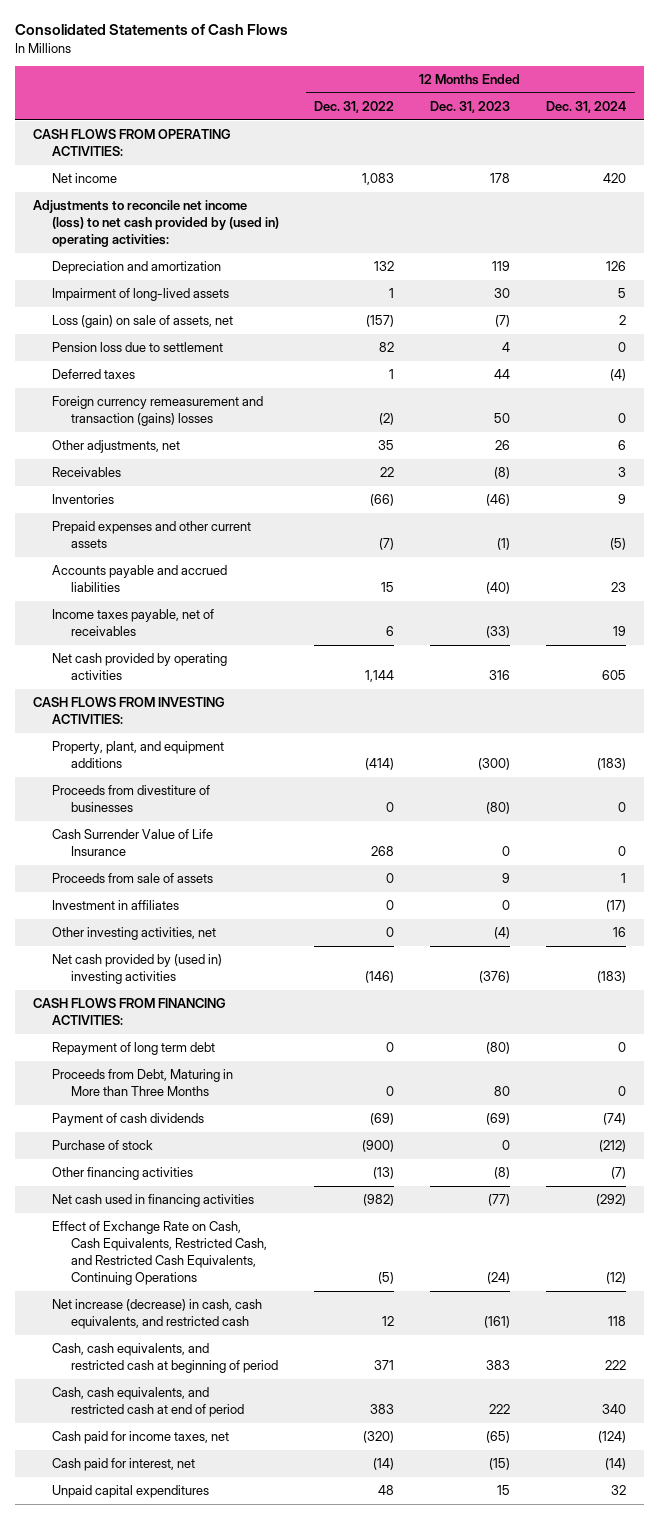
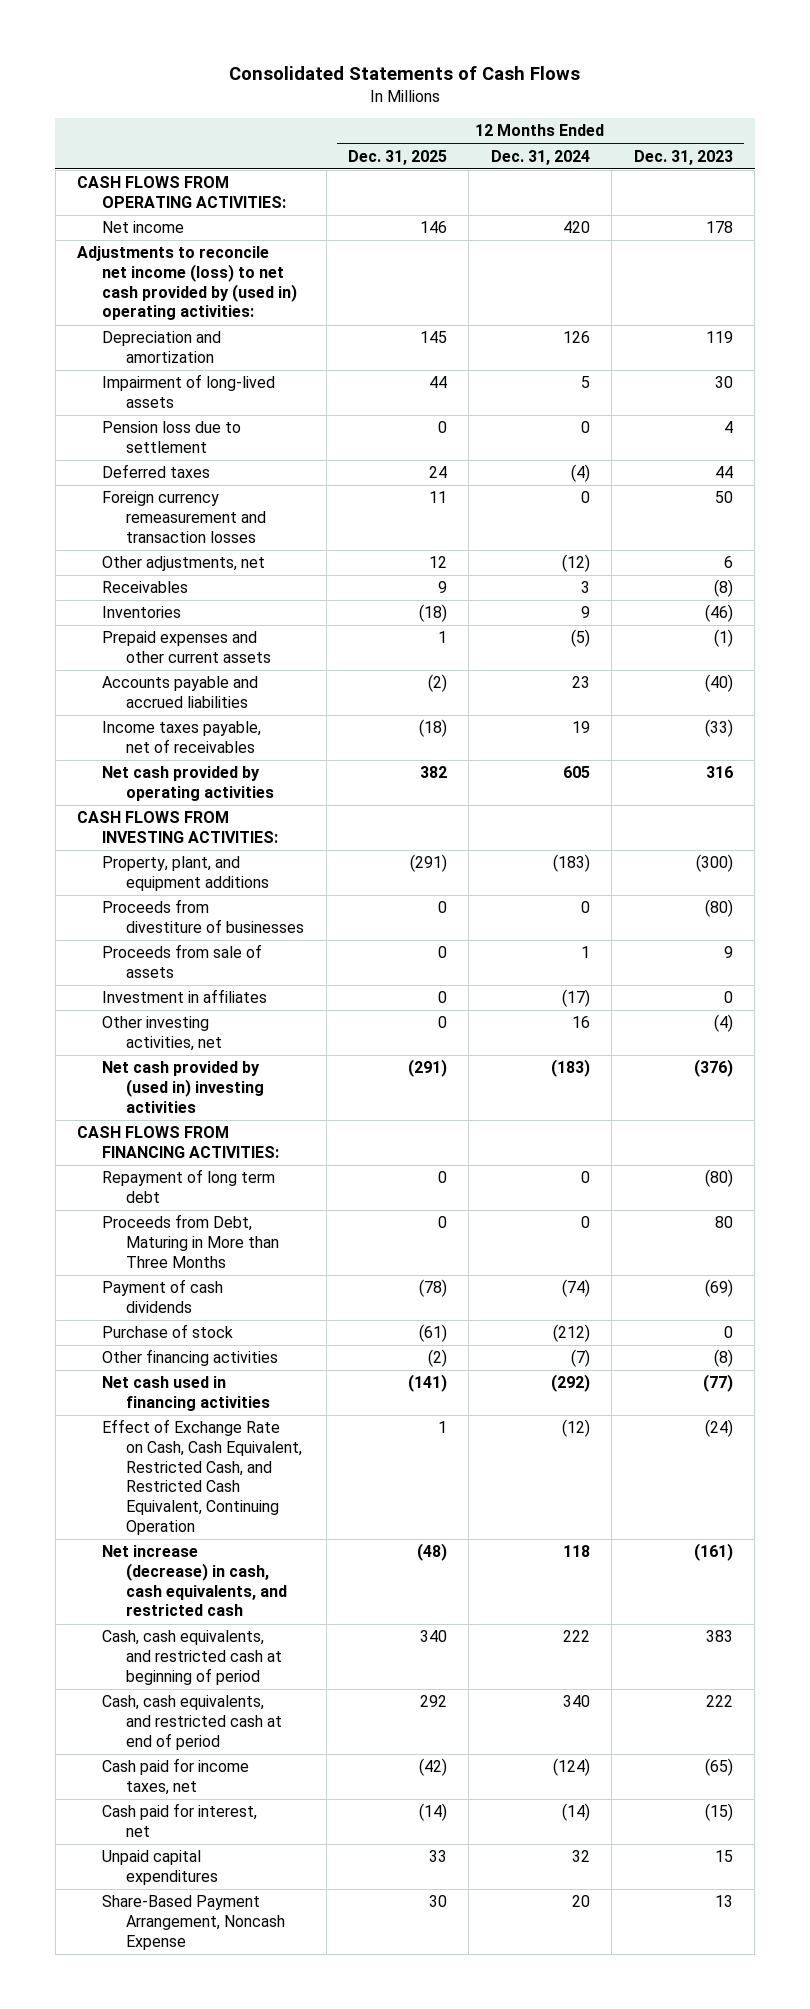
[314,100,395,113] Dec. 31, 2022 -> none
none -> [347,149,447,165] Dec. 31, 2025
[51,315,233,329] Loss (gain) on sale of assets, net -> none
[51,396,263,427] Foreign currency remeasurement and transaction (gains) losses -> [101,491,267,543] Foreign currency remeasurement and transaction losses
[495,440,511,451] 26 -> [723,556,733,569] 6
[618,440,627,451] 6 -> [561,554,590,573] (12)
[51,829,213,857] Cash Surrender Value of Life Insurance -> none
[51,1221,267,1285] Effect of Exchange Rate on Cash, Cash Equivalents, Restricted Cash, and Restricted Cash Equivalents, Continuing Operations -> [101,1419,303,1535] Effect of Exchange Rate on Cash, Cash Equivalent, Restricted Cash, and Restricted Cash Equivalent, Continuing Operation
none -> [101,1895,286,1950] Share-Based Payment Arrangement, Noncash Expense

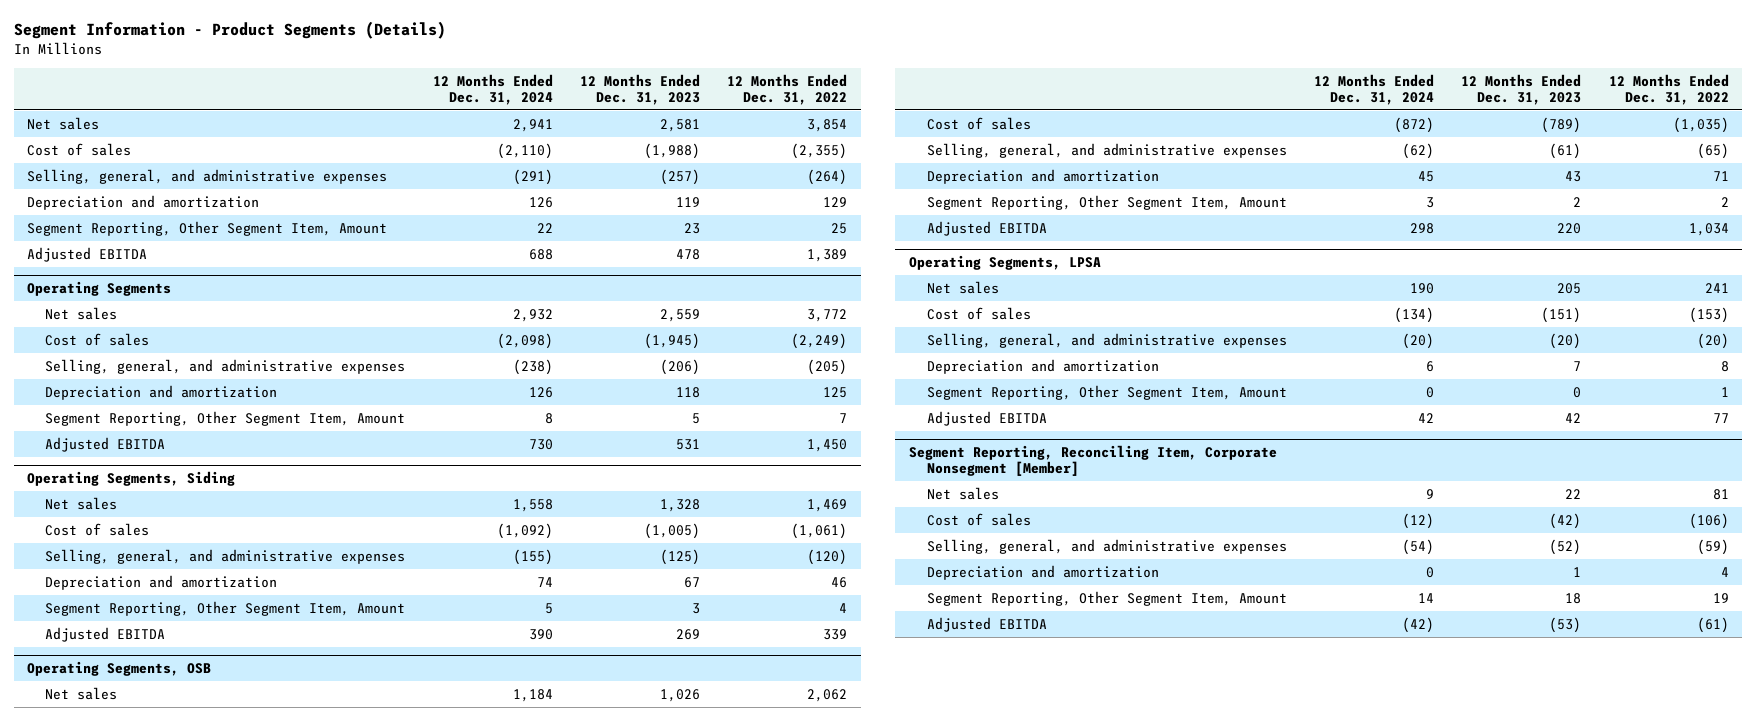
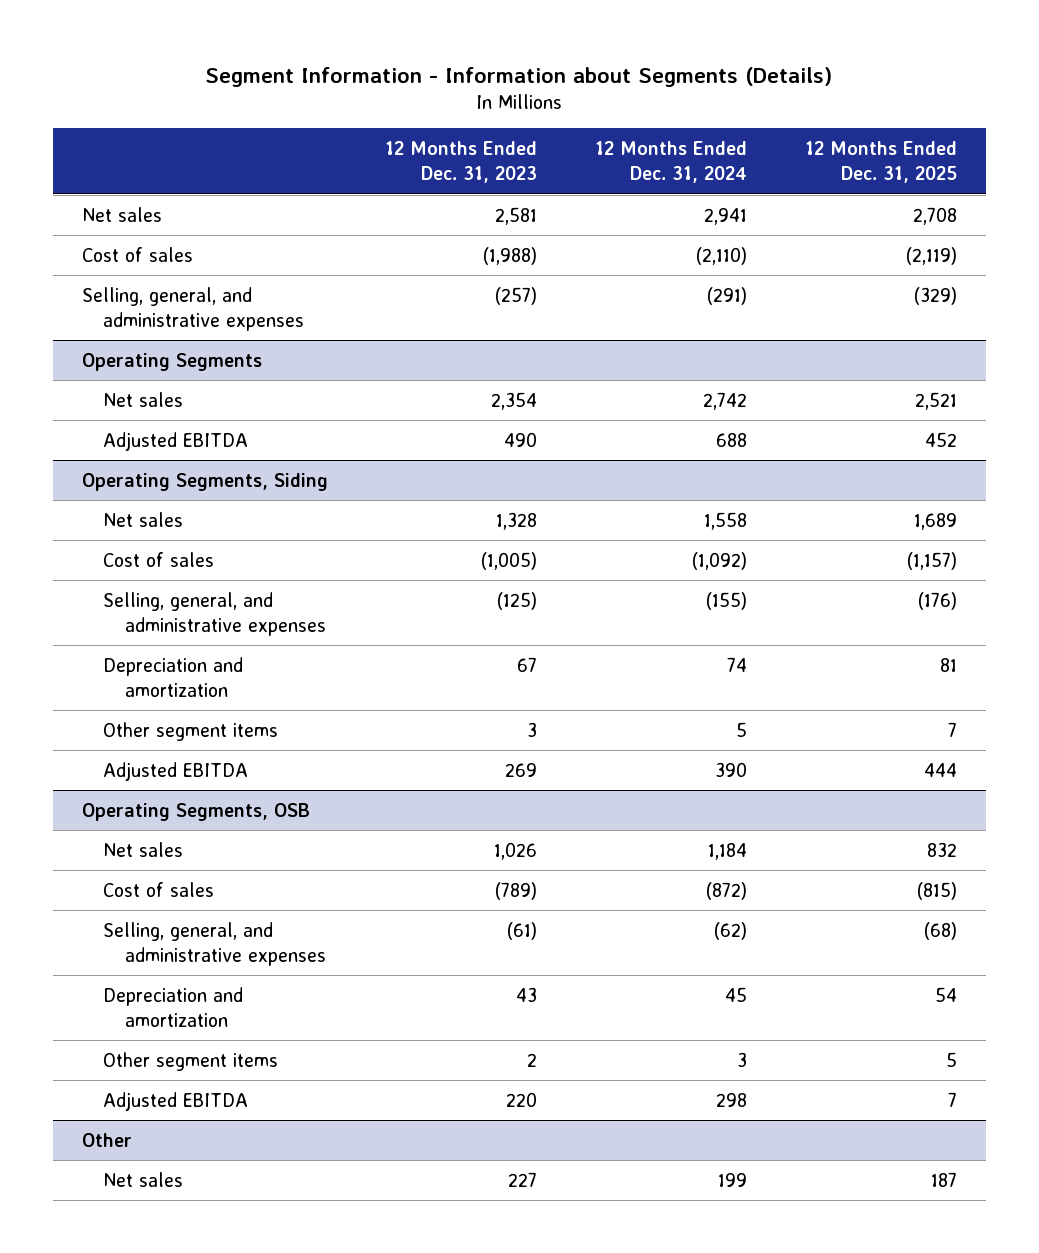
[13,21,446,40] Segment Information - Product Segments (Details) -> [205,66,833,87] Segment Information - Information about Segments (Details)
[726,73,847,105] 12 Months Ended Dec. 31, 2022 -> none
none -> [805,140,958,184] 12 Months Ended Dec. 31, 2025
[27,194,260,210] Depreciation and amortization -> none
[27,220,388,236] Segment Reporting, Other Segment Item, Amount -> none
[27,246,148,262] Adjusted EBITDA -> none
[45,332,150,346] Cost of sales -> none
[45,358,406,374] Selling, general, and administrative expenses -> none
[45,384,278,400] Depreciation and amortization -> none
[45,410,406,426] Segment Reporting, Other Segment Item, Amount -> none
[512,308,553,322] 2,932 -> [703,391,748,410] 2,742
[659,308,700,322] 2,559 -> [491,391,538,410] 2,354
[528,438,553,450] 730 -> [716,432,748,447] 688
[675,438,700,450] 531 -> [504,431,538,447] 490
[45,600,406,616] Segment Reporting, Other Segment Item, Amount -> [103,721,279,741] Other segment items
[927,194,1288,210] Segment Reporting, Other Segment Item, Amount -> [103,1051,279,1071] Other segment items
[908,254,1101,270] Operating Segments, LPSA -> none
[927,306,1032,320] Cost of sales -> none
[927,332,1288,348] Selling, general, and administrative expenses -> none
[927,358,1160,374] Depreciation and amortization -> none
[927,384,1288,400] Segment Reporting, Other Segment Item, Amount -> none
[927,410,1048,426] Adjusted EBITDA -> none
[908,444,1277,476] Segment Reporting, Reconciling Item, Corporate Nonsegment [Member] -> none
[927,486,1000,500] Net sales -> none
[927,512,1032,526] Cost of sales -> none
[927,538,1288,554] Selling, general, and administrative expenses -> none
[927,564,1160,580] Depreciation and amortization -> none
[927,590,1288,606] Segment Reporting, Other Segment Item, Amount -> none
[927,616,1048,632] Adjusted EBITDA -> none
none -> [81,1132,132,1147] Other
[1410,282,1435,294] 190 -> [718,1172,748,1187] 199
[1557,282,1582,294] 205 -> [508,1171,538,1187] 227

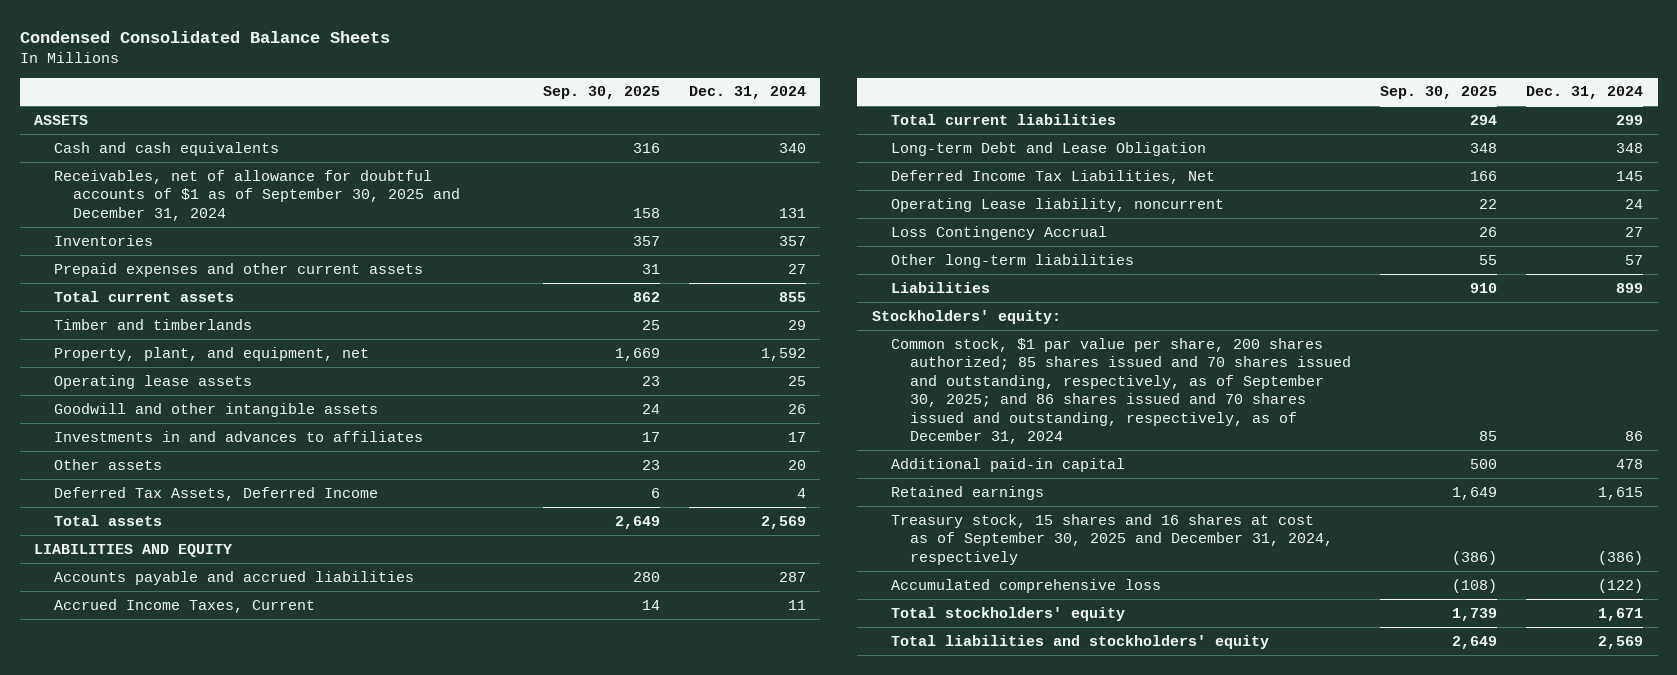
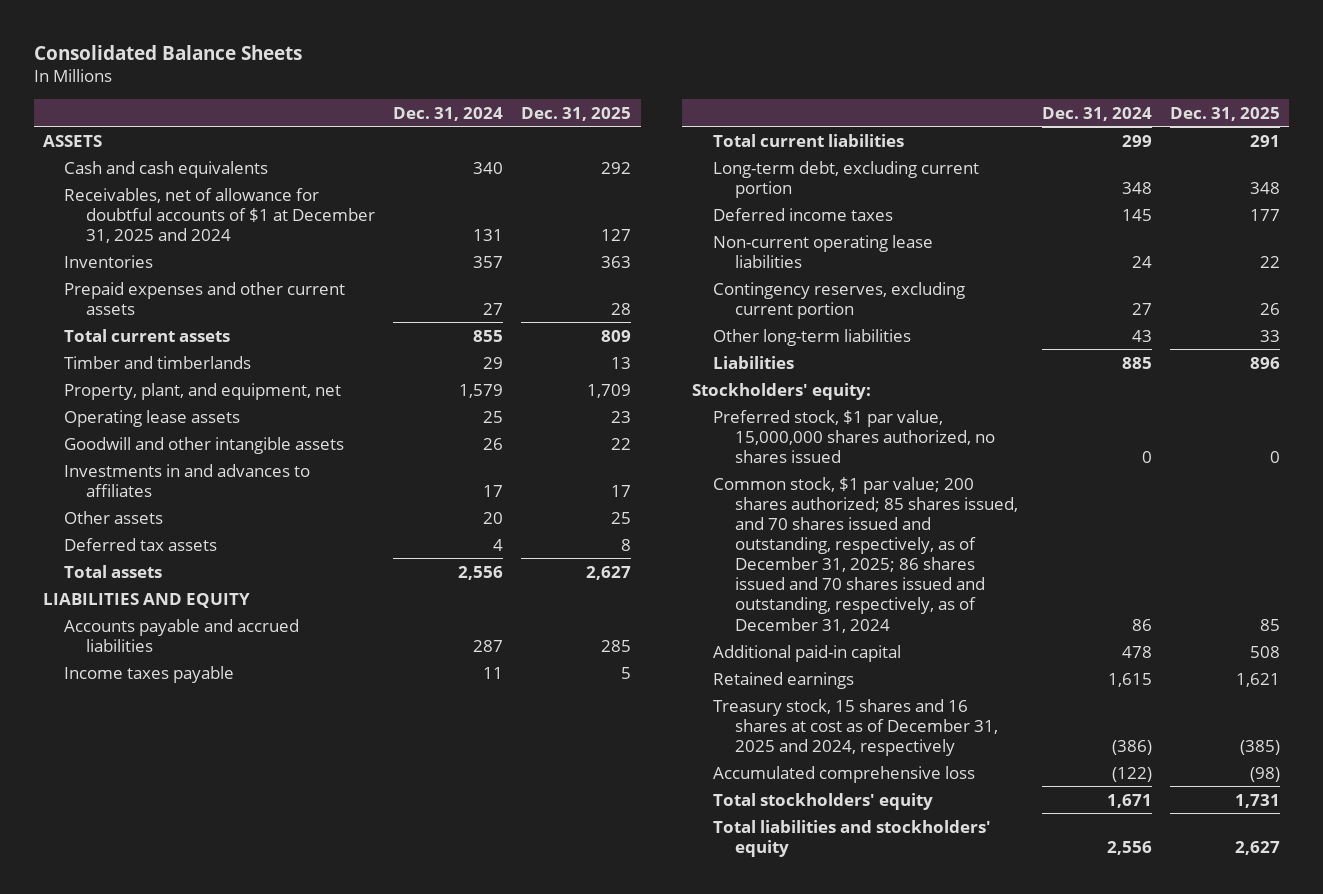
[19,30,390,43] Condensed Consolidated Balance Sheets -> [33,44,302,60] Consolidated Balance Sheets
[542,86,660,100] Sep. 30, 2025 -> none
none -> [521,106,632,121] Dec. 31, 2025
[53,169,460,221] Receivables, net of allowance for doubtful accounts of $1 as of September 30, 2025 and December 31, 2024 -> [64,187,375,243] Receivables, net of allowance for doubtful accounts of $1 at December 31, 2025 and 2024
[760,347,806,361] 1,592 -> [459,383,504,398] 1,579
[53,486,378,501] Deferred Tax Assets, Deferred Income -> [64,537,218,551] Deferred tax assets
[760,515,806,529] 2,569 -> [458,565,504,580] 2,556
[53,598,315,613] Accrued Income Taxes, Current -> [64,665,235,683] Income taxes payable
[891,225,1108,240] Loss Contingency Accrual -> none
[891,141,1207,156] Long-term Debt and Lease Obligation -> [713,160,980,198] Long-term debt, excluding current portion
[891,169,1216,184] Deferred Income Tax Liabilities, Net -> [713,207,894,221] Deferred income taxes
[891,197,1225,212] Operating Lease liability, noncurrent -> [713,234,934,268] Non-current operating lease liabilities
none -> [713,281,966,319] Contingency reserves, excluding current portion
[1625,254,1644,265] 57 -> [1131,329,1152,342] 43
[1616,282,1644,293] 899 -> [1121,356,1152,369] 885
none -> [713,409,995,463] Preferred stock, $1 par value, 15,000,000 shares authorized, no shares issued
[891,337,1352,445] Common stock, $1 par value per share, 200 shares authorized; 85 shares issued and 70 shares issued and outstanding, respectively, as of September 30, 2025; and 86 shares issued and 70 shares issued and outstanding, respectively, as of December 31, 2024 -> [713,476,1018,633] Common stock, $1 par value; 200 shares authorized; 85 shares issued, and 70 shares issued and outstanding, respectively, as of December 31, 2025; 86 shares issued and 70 shares issued and outstanding, respectively, as of December 31, 2024
[891,513,1334,565] Treasury stock, 15 shares and 16 shares at cost as of September 30, 2025 and December 31, 2024, respectively -> [713,698,998,756] Treasury stock, 15 shares and 16 shares at cost as of December 31, 2025 and 2024, respectively
[1598,635,1644,649] 2,569 -> [1106,840,1152,855] 2,556

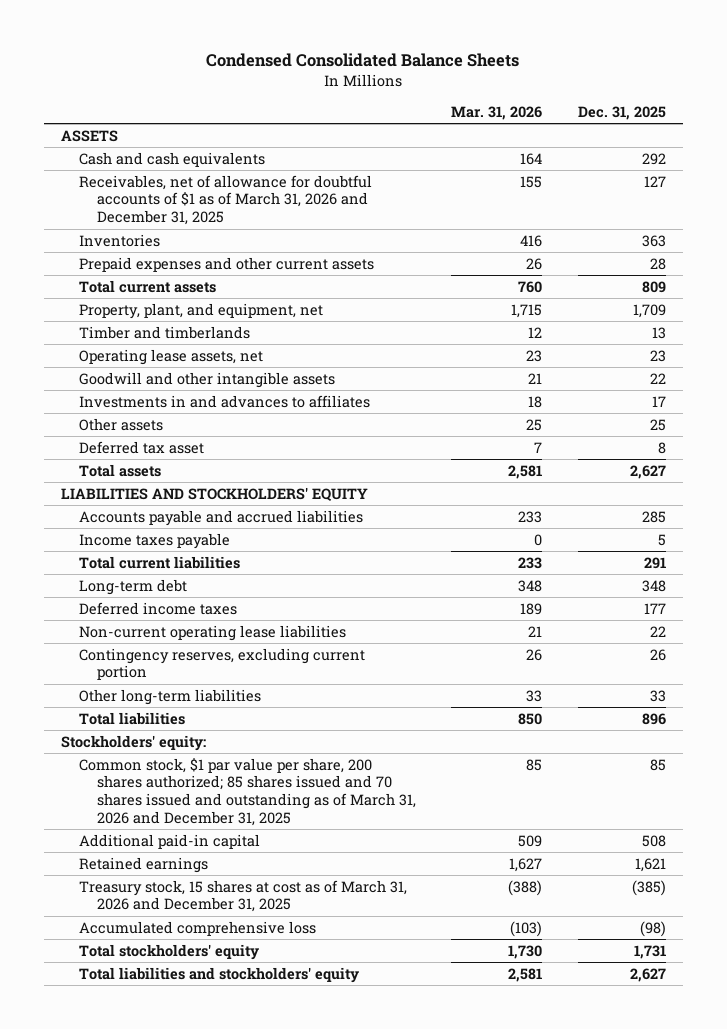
[33,44,302,60] Consolidated Balance Sheets -> [206,53,520,68] Condensed Consolidated Balance Sheets
[393,106,504,121] Dec. 31, 2024 -> none
none -> [451,105,543,120] Mar. 31, 2026
[64,187,375,243] Receivables, net of allowance for doubtful accounts of $1 at December 31, 2025 and 2024 -> [79,174,373,226] Receivables, net of allowance for doubtful accounts of $1 as of March 31, 2026 and December 31, 2025
[64,355,252,369] Timber and timberlands -> [79,325,251,339] Timber and timberlands
[64,409,241,427] Operating lease assets -> [79,348,264,365] Operating lease assets, net
[64,537,218,551] Deferred tax assets -> [79,440,205,454] Deferred tax asset
[42,592,250,608] LIABILITIES AND EQUITY -> [61,486,369,501] LIABILITIES AND STOCKHOLDERS' EQUITY
[713,160,980,198] Long-term debt, excluding current portion -> [79,578,188,595] Long-term debt
[713,355,795,369] Liabilities -> [79,711,186,725] Total liabilities
[713,409,995,463] Preferred stock, $1 par value, 15,000,000 shares authorized, no shares issued -> none
[713,476,1018,633] Common stock, $1 par value; 200 shares authorized; 85 shares issued, and 70 shares issued and outstanding, respectively, as of December 31, 2025; 86 shares issued and 70 shares issued and outstanding, respectively, as of December 31, 2024 -> [79,757,417,826] Common stock, $1 par value per share, 200 shares authorized; 85 shares issued and 70 shares issued and outstanding as of March 31, 2026 and December 31, 2025
[713,698,998,756] Treasury stock, 15 shares and 16 shares at cost as of December 31, 2025 and 2024, respectively -> [79,879,408,913] Treasury stock, 15 shares at cost as of March 31, 2026 and December 31, 2025

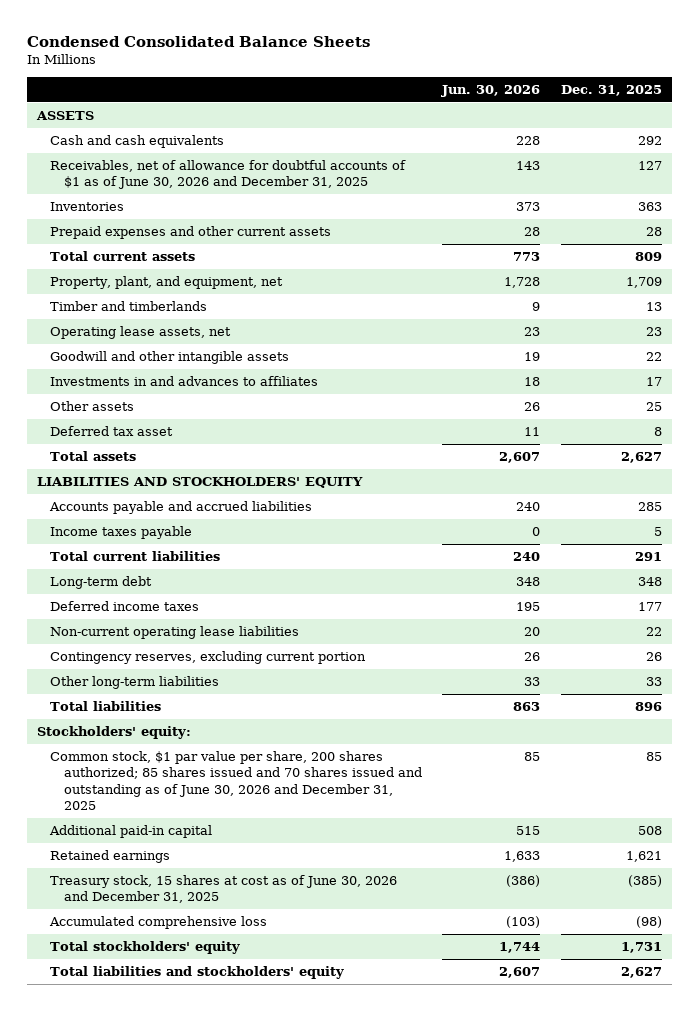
[451,105,543,120] Mar. 31, 2026 -> none
none -> [441,84,541,97] Jun. 30, 2026
[79,174,373,226] Receivables, net of allowance for doubtful accounts of $1 as of March 31, 2026 and December 31, 2025 -> [50,160,407,190] Receivables, net of allowance for doubtful accounts of $1 as of June 30, 2026 and December 31, 2025
[79,757,417,826] Common stock, $1 par value per share, 200 shares authorized; 85 shares issued and 70 shares issued and outstanding as of March 31, 2026 and December 31, 2025 -> [50,751,423,811] Common stock, $1 par value per share, 200 shares authorized; 85 shares issued and 70 shares issued and outstanding as of June 30, 2026 and December 31, 2025
[79,879,408,913] Treasury stock, 15 shares at cost as of March 31, 2026 and December 31, 2025 -> [50,875,398,904] Treasury stock, 15 shares at cost as of June 30, 2026 and December 31, 2025

